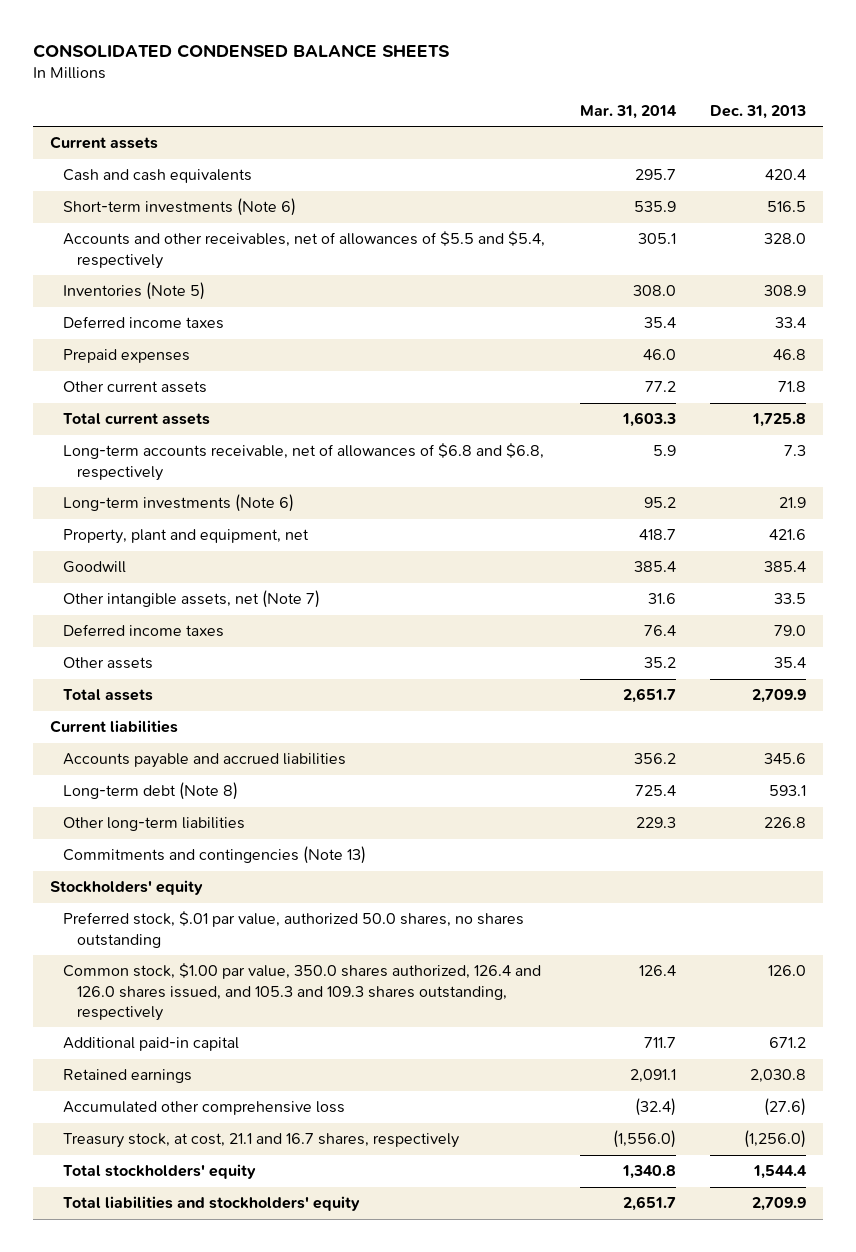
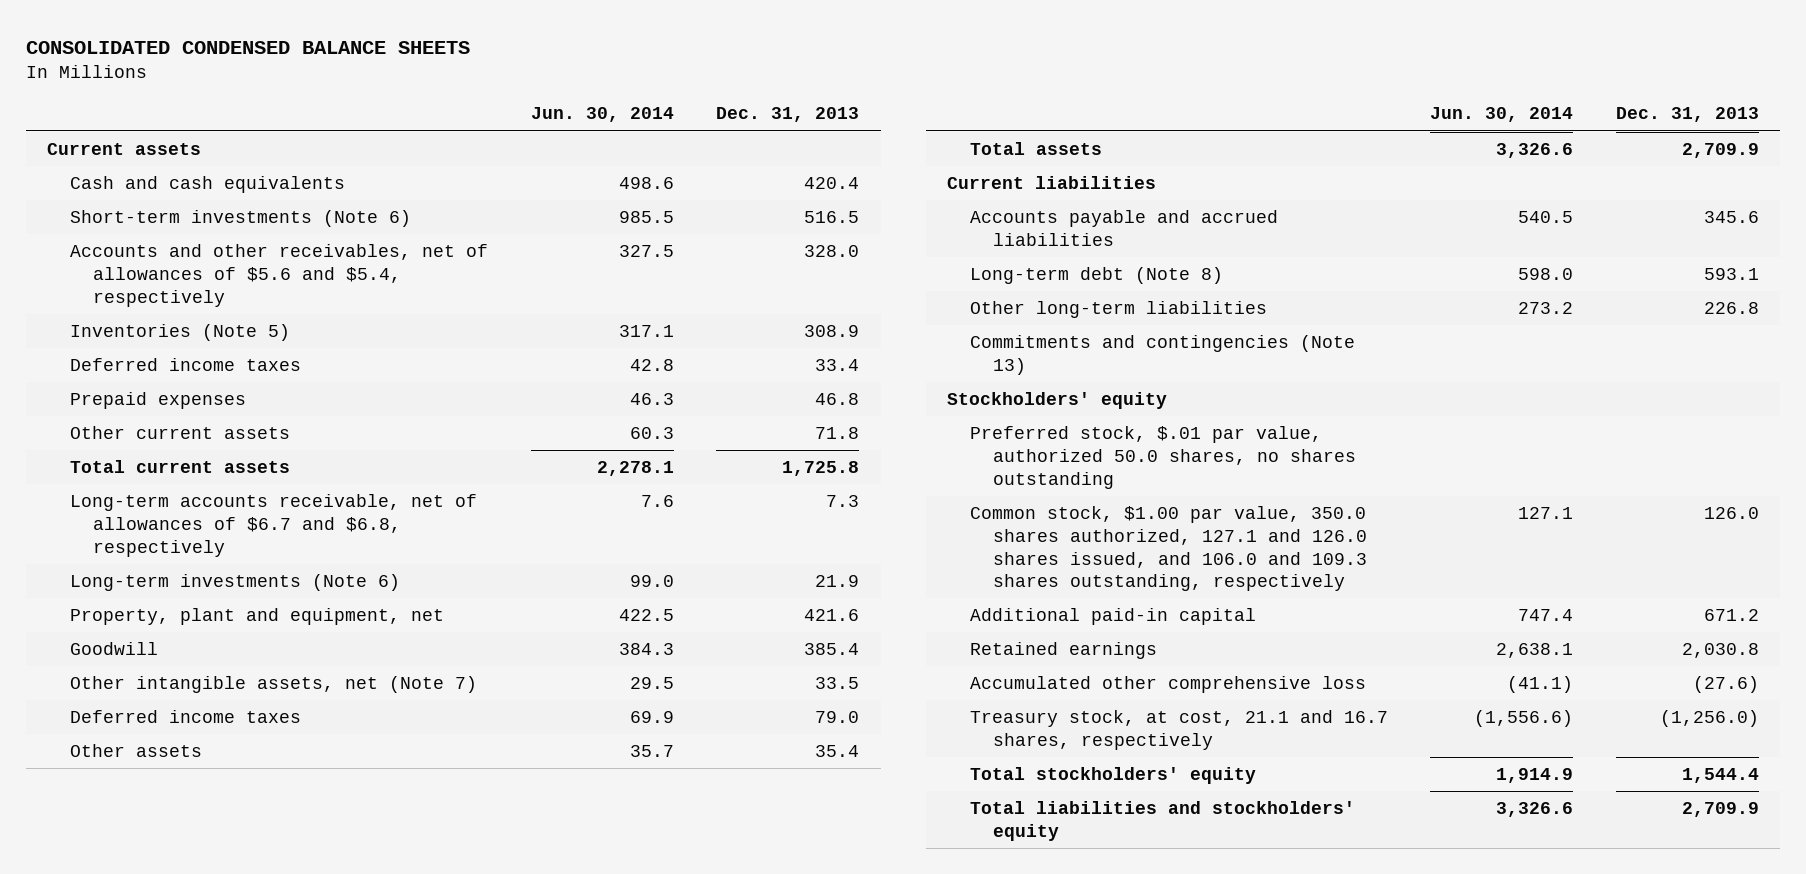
[579,104,677,119] Mar. 31, 2014 -> none
none -> [530,107,674,123] Jun. 30, 2014
[63,231,546,269] Accounts and other receivables, net of allowances of $5.5 and $5.4, respectively -> [70,243,489,307] Accounts and other receivables, net of allowances of $5.6 and $5.4, respectively
[63,443,545,481] Long-term accounts receivable, net of allowances of $6.8 and $6.8, respectively -> [70,493,478,557] Long-term accounts receivable, net of allowances of $6.7 and $6.8, respectively
[63,963,542,1021] Common stock, $1.00 par value, 350.0 shares authorized, 126.4 and 126.0 shares issued, and 105.3 and 109.3 shares outstanding, respectively -> [969,505,1367,592] Common stock, $1.00 par value, 350.0 shares authorized, 127.1 and 126.0 shares issued, and 106.0 and 109.3 shares outstanding, respectively

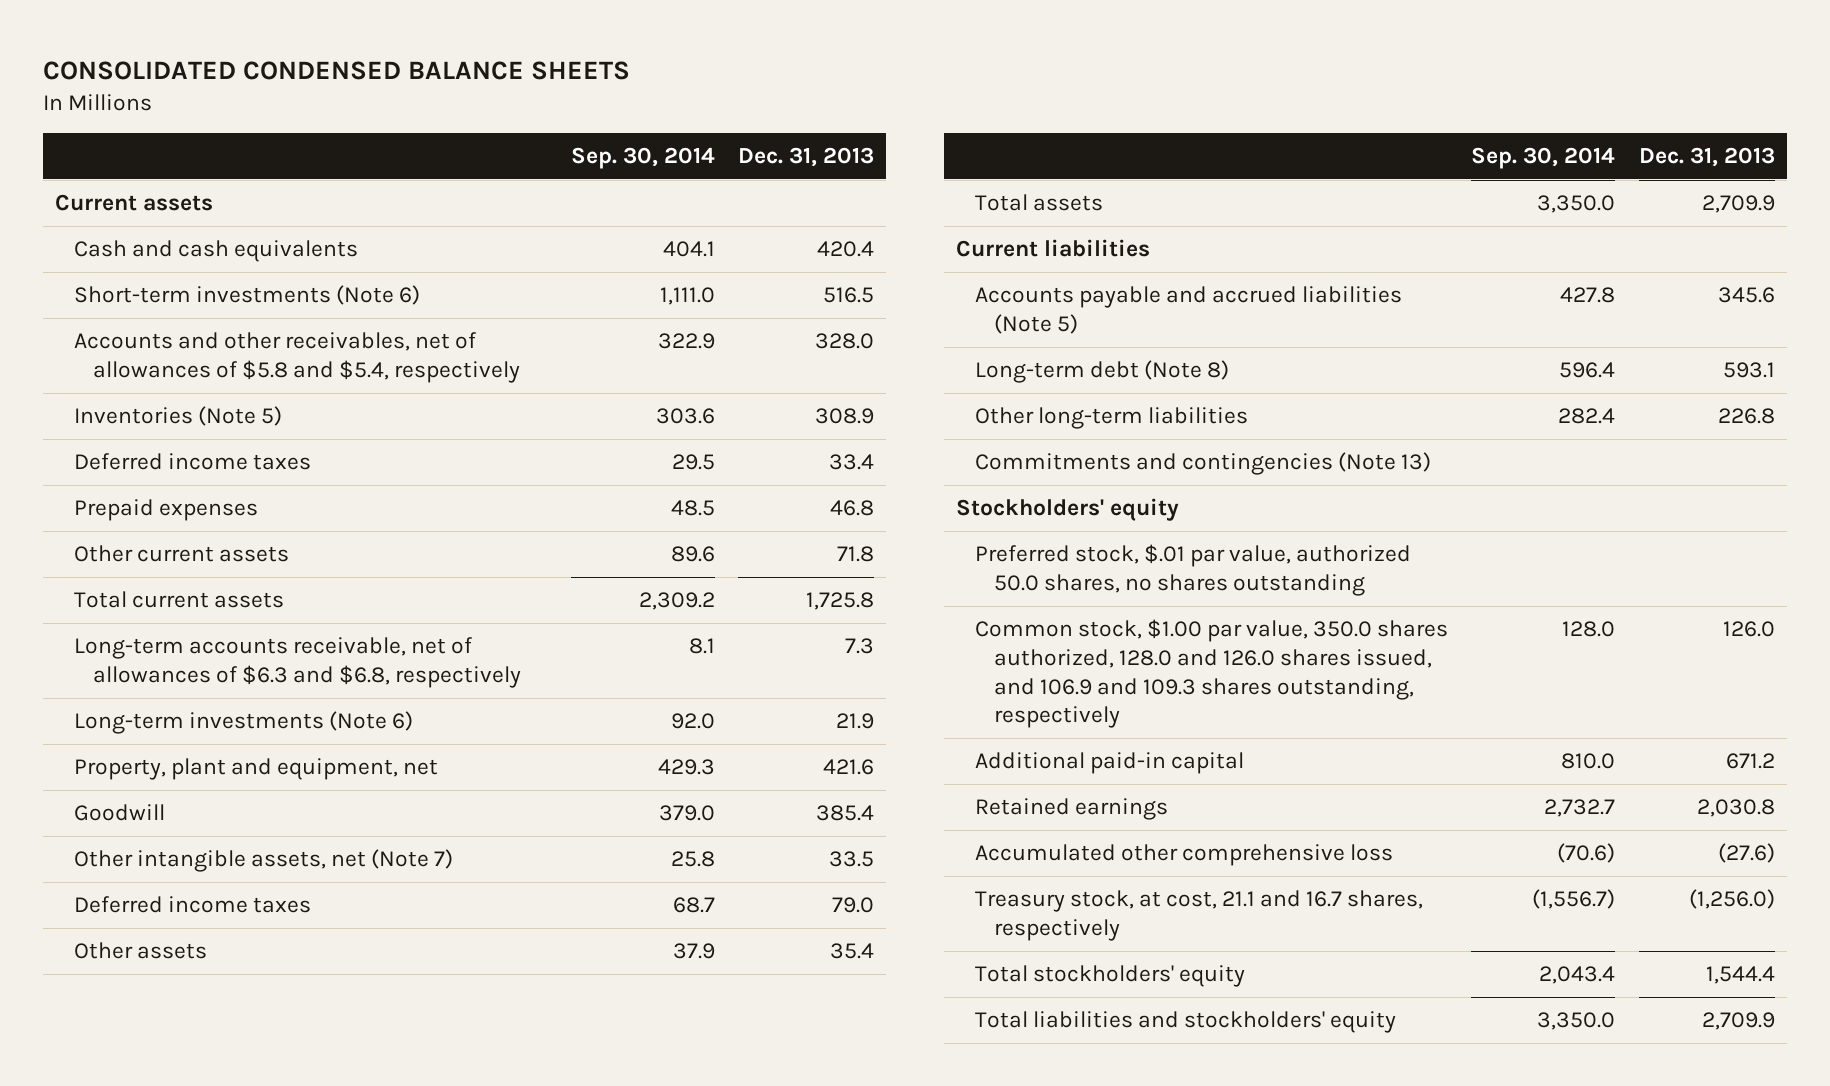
[530,107,674,123] Jun. 30, 2014 -> none
none -> [570,146,715,169] Sep. 30, 2014
[70,243,489,307] Accounts and other receivables, net of allowances of $5.6 and $5.4, respectively -> [74,332,521,383] Accounts and other receivables, net of allowances of $5.8 and $5.4, respectively
[70,493,478,557] Long-term accounts receivable, net of allowances of $6.7 and $6.8, respectively -> [74,637,522,688] Long-term accounts receivable, net of allowances of $6.3 and $6.8, respectively
[969,209,1278,246] Accounts payable and accrued liabilities -> [974,286,1402,334] Accounts payable and accrued liabilities (Note 5)
[969,505,1367,592] Common stock, $1.00 par value, 350.0 shares authorized, 127.1 and 126.0 shares issued, and 106.0 and 109.3 shares outstanding, respectively -> [974,619,1448,729] Common stock, $1.00 par value, 350.0 shares authorized, 128.0 and 126.0 shares issued, and 106.9 and 109.3 shares outstanding, respectively

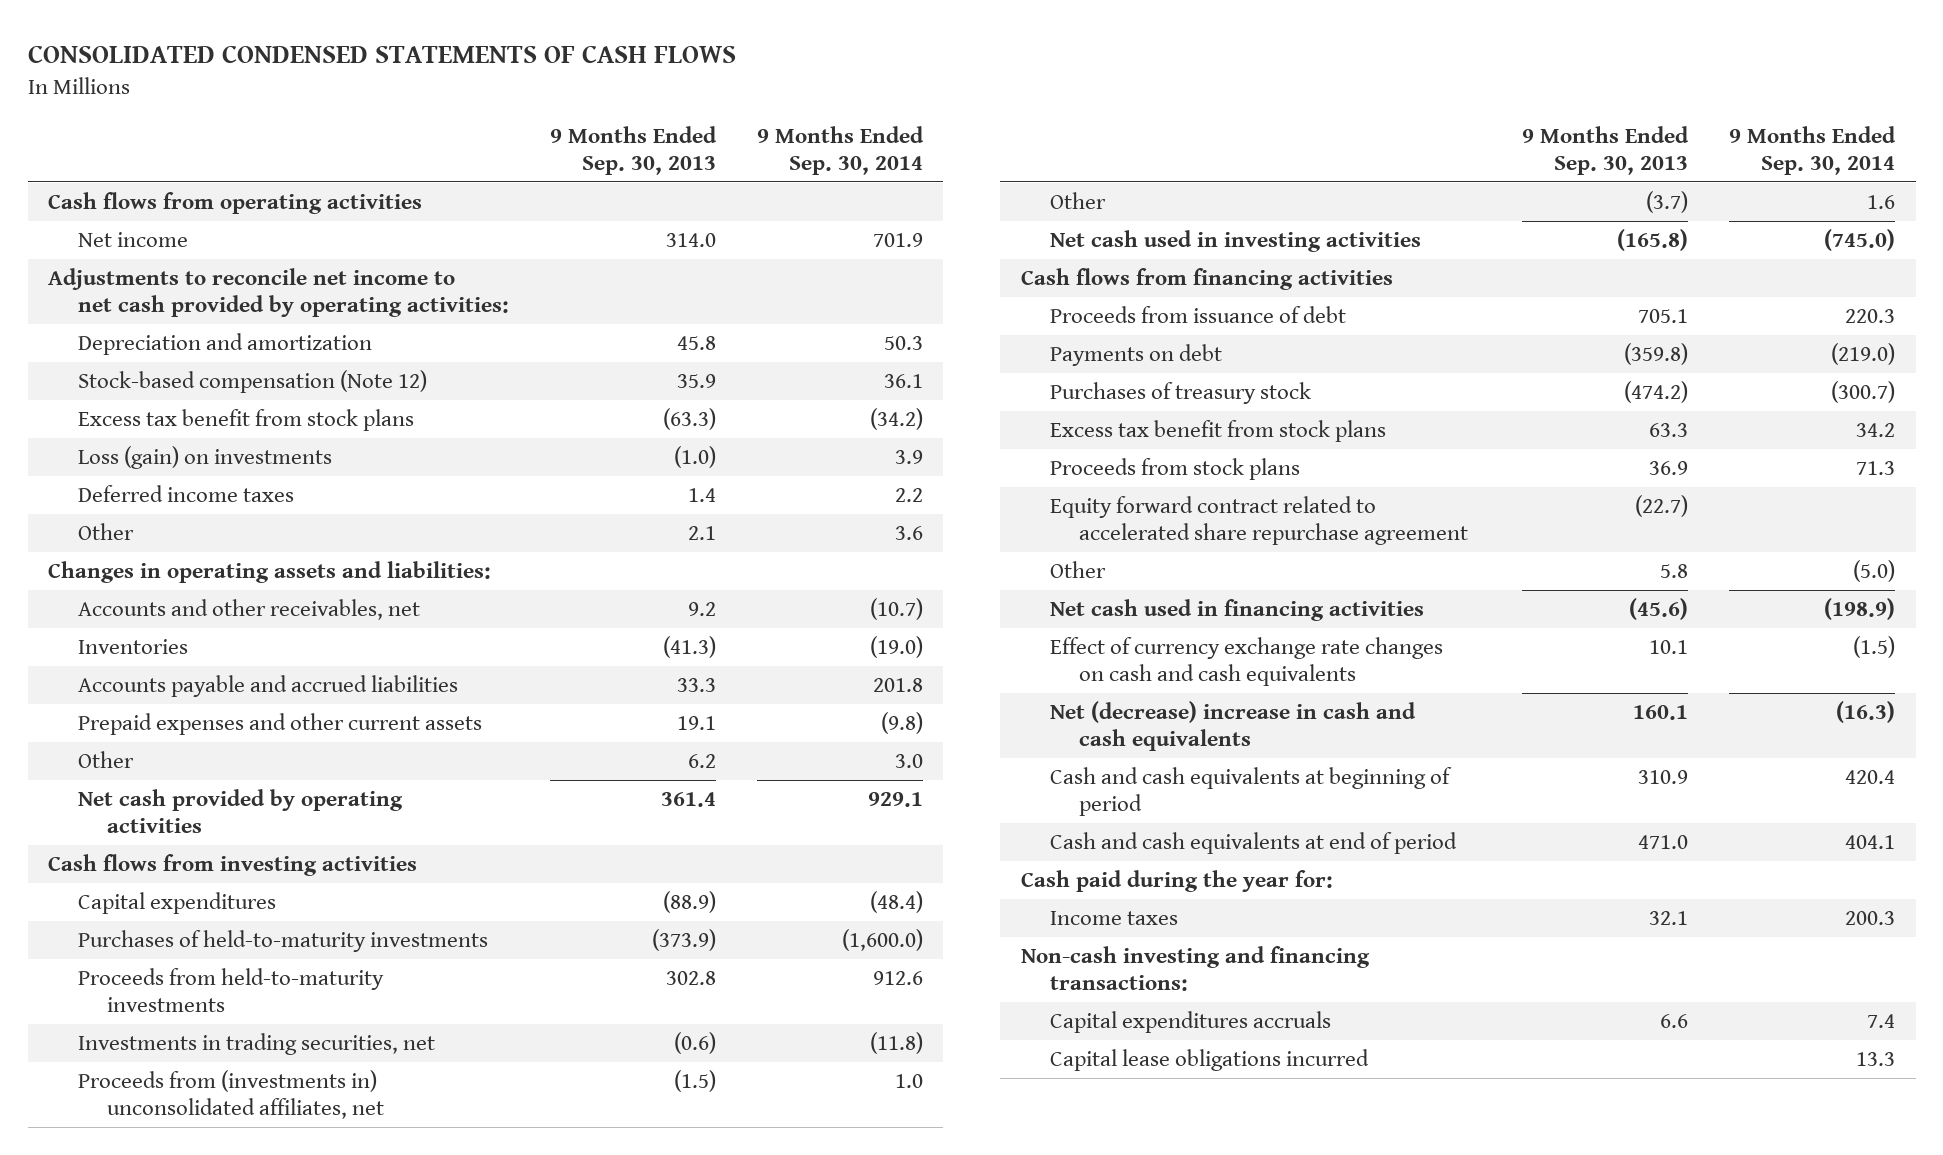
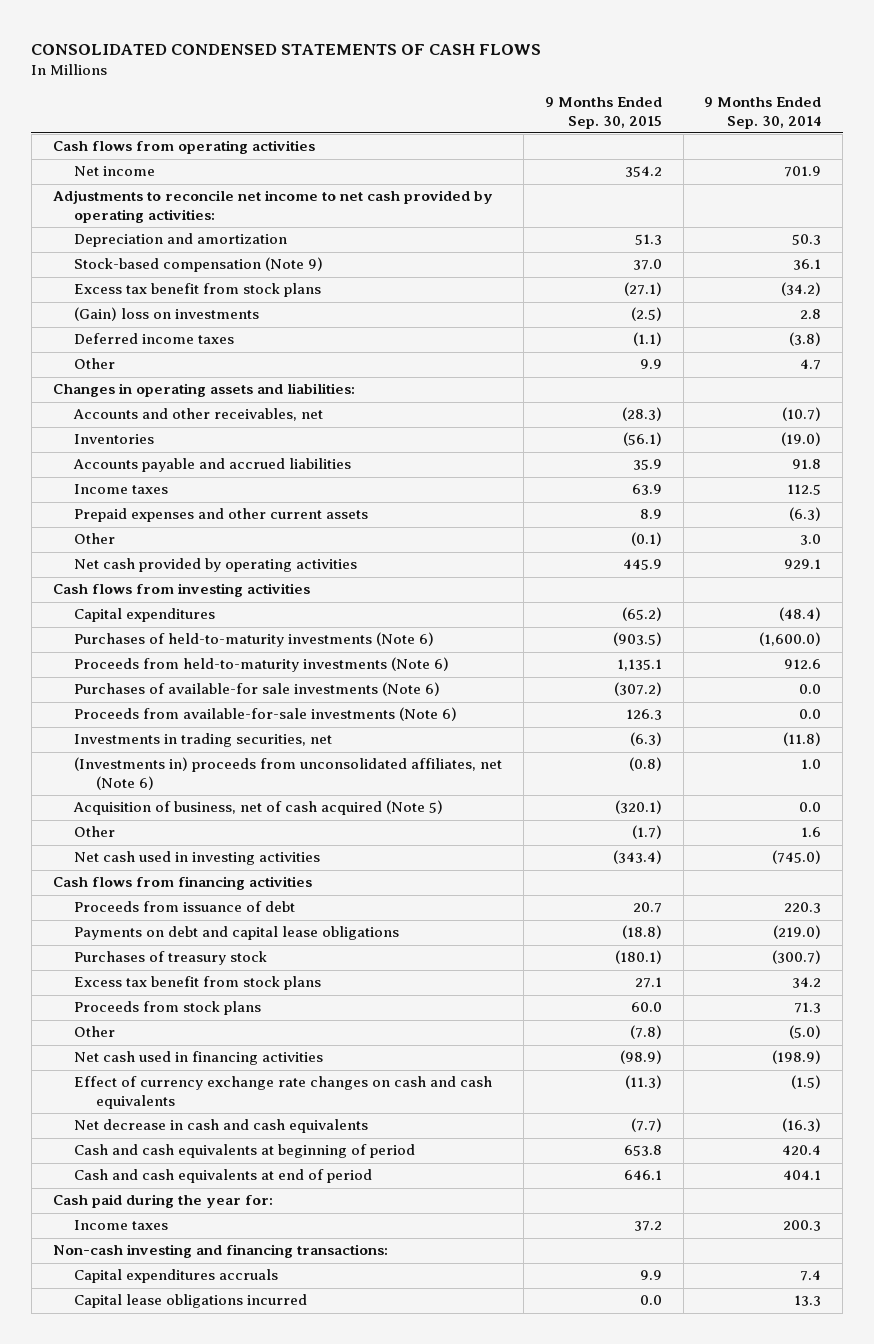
[549,126,717,175] 9 Months Ended Sep. 30, 2013 -> none
none -> [544,97,662,129] 9 Months Ended Sep. 30, 2015
[77,370,427,394] Stock-based compensation (Note 12) -> [74,257,324,273] Stock-based compensation (Note 9)
[77,446,332,470] Loss (gain) on investments -> [74,307,260,322] (Gain) loss on investments
[894,450,923,465] 3.9 -> [800,309,822,320] 2.8
[894,488,923,503] 2.2 -> [789,332,822,347] (3.8)
[894,526,923,541] 3.6 -> [800,359,822,371] 4.7
[872,678,923,693] 201.8 -> [792,459,822,470] 91.8
none -> [74,484,169,495] Income taxes
[880,712,923,735] (9.8) -> [789,507,822,522] (6.3)
[77,930,488,953] Purchases of held-to-maturity investments -> [74,632,435,648] Purchases of held-to-maturity investments (Note 6)
[77,968,384,1012] Proceeds from held-to-maturity investments -> [74,657,450,673] Proceeds from held-to-maturity investments (Note 6)
none -> [74,682,441,697] Purchases of available-for sale investments (Note 6)
none -> [74,707,458,722] Proceeds from available-for-sale investments (Note 6)
[77,1070,384,1119] Proceeds from (investments in) unconsolidated affiliates, net -> [74,757,503,790] (Investments in) proceeds from unconsolidated affiliates, net (Note 6)
none -> [73,800,444,816] Acquisition of business, net of cash acquired (Note 5)
[1050,344,1223,367] Payments on debt -> [74,926,400,941] Payments on debt and capital lease obligations
[1050,496,1469,545] Equity forward contract related to accelerated share repurchase agreement -> none
[1050,701,1417,751] Net (decrease) increase in cash and cash equivalents -> [74,1119,369,1134] Net decrease in cash and cash equivalents

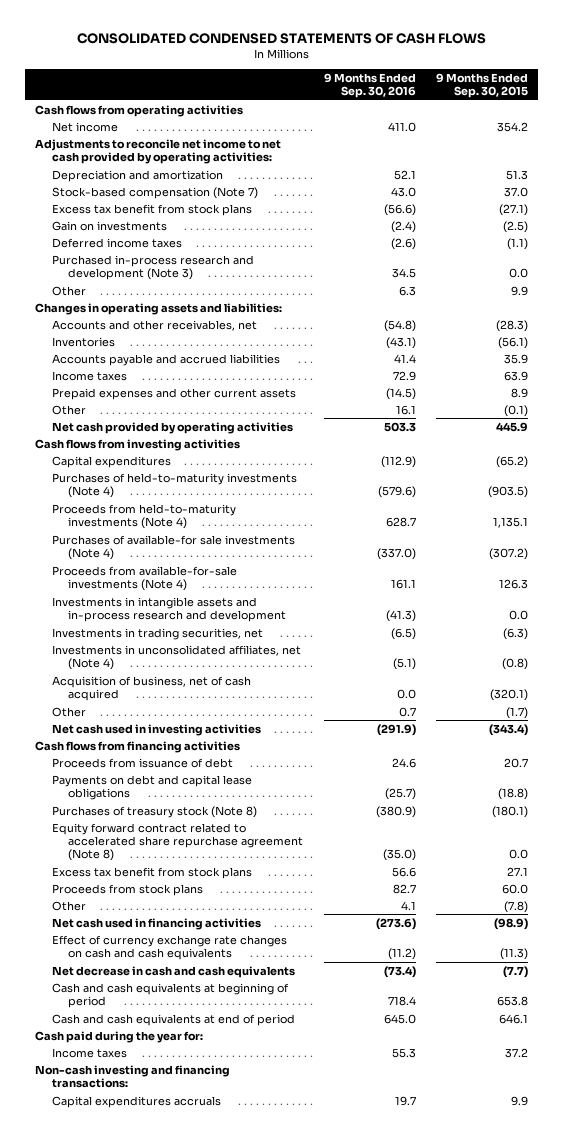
[704,97,822,129] 9 Months Ended Sep. 30, 2014 -> none
none -> [323,72,416,99] 9 Months Ended Sep. 30, 2016
[74,257,324,273] Stock-based compensation (Note 9) -> [51,186,258,199] Stock-based compensation (Note 7)
[74,307,260,322] (Gain) loss on investments -> [51,220,167,231] Gain on investments
none -> [51,254,254,281] Purchased in-process research and development (Note 3)
[74,632,435,648] Purchases of held-to-maturity investments (Note 6) -> [51,472,297,499] Purchases of held-to-maturity investments (Note 4)
[74,657,450,673] Proceeds from held-to-maturity investments (Note 6) -> [51,503,236,530] Proceeds from held-to-maturity investments (Note 4)
[74,682,441,697] Purchases of available-for sale investments (Note 6) -> [51,534,295,561] Purchases of available-for sale investments (Note 4)
[74,707,458,722] Proceeds from available-for-sale investments (Note 6) -> [51,565,237,592] Proceeds from available-for-sale investments (Note 4)
none -> [51,596,287,623] Investments in intangible assets and in-process research and development
[74,757,503,790] (Investments in) proceeds from unconsolidated affiliates, net (Note 6) -> [51,644,301,671] Investments in unconsolidated affiliates, net (Note 4)
[73,800,444,816] Acquisition of business, net of cash acquired (Note 5) -> [51,675,251,702] Acquisition of business, net of cash acquired
[74,951,268,966] Purchases of treasury stock -> [51,805,257,818] Purchases of treasury stock (Note 8)
none -> [51,822,304,862] Equity forward contract related to accelerated share repurchase agreement (Note 8)
[74,1294,308,1309] Capital lease obligations incurred -> none

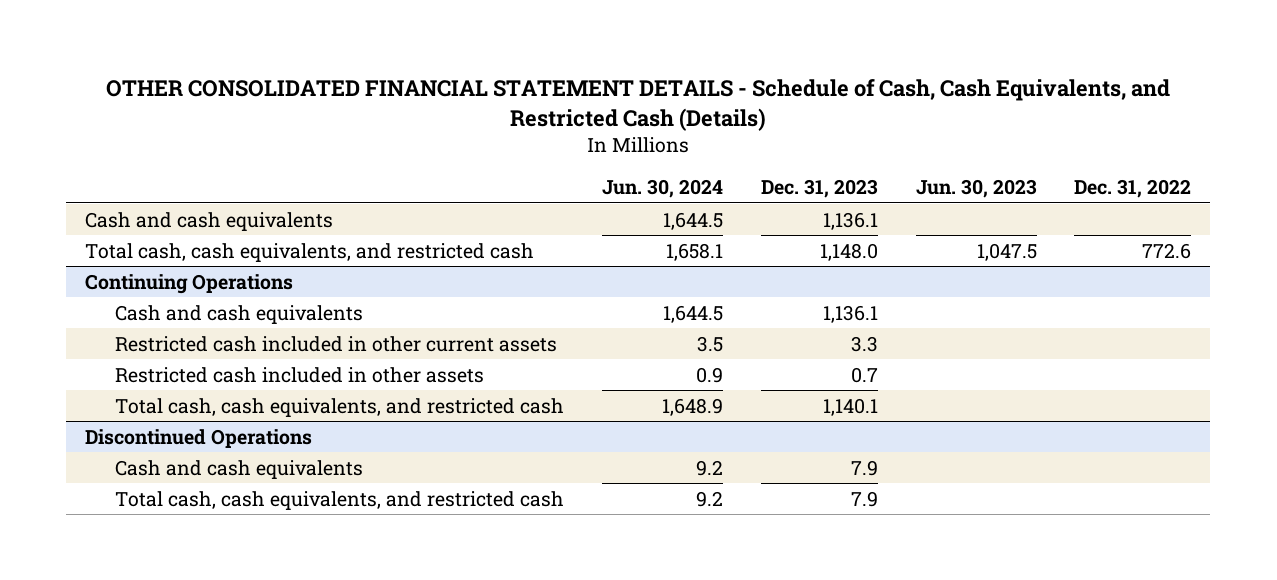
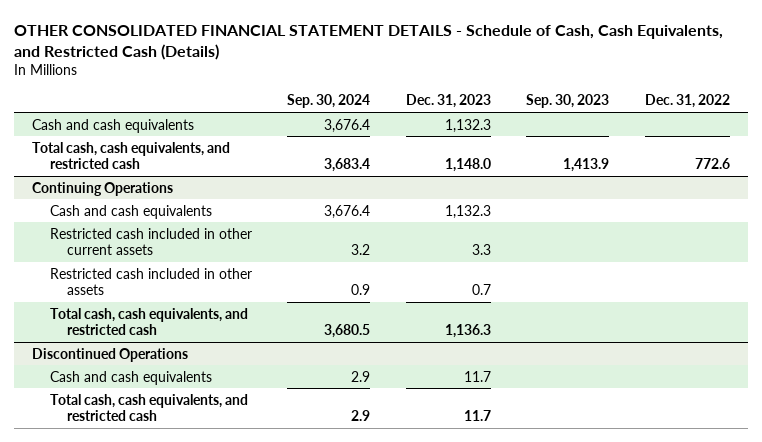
[602,179,724,199] Jun. 30, 2024 -> none
[915,179,1037,199] Jun. 30, 2023 -> none
none -> [287,94,371,109] Sep. 30, 2024
none -> [526,94,610,109] Sep. 30, 2023
[822,211,878,230] 1,136.1 -> [444,118,491,133] 1,132.3
[822,304,878,323] 1,136.1 -> [444,204,491,219] 1,132.3
[822,397,878,416] 1,140.1 -> [444,324,491,339] 1,136.3
[850,459,878,476] 7.9 -> [463,370,491,382] 11.7
[850,490,878,507] 7.9 -> [463,410,491,422] 11.7

